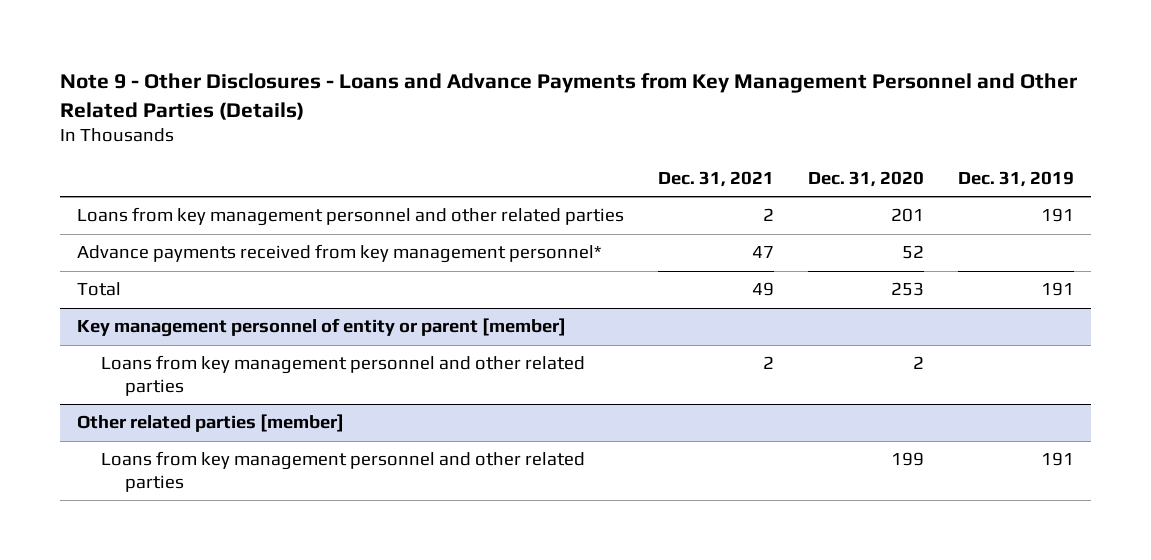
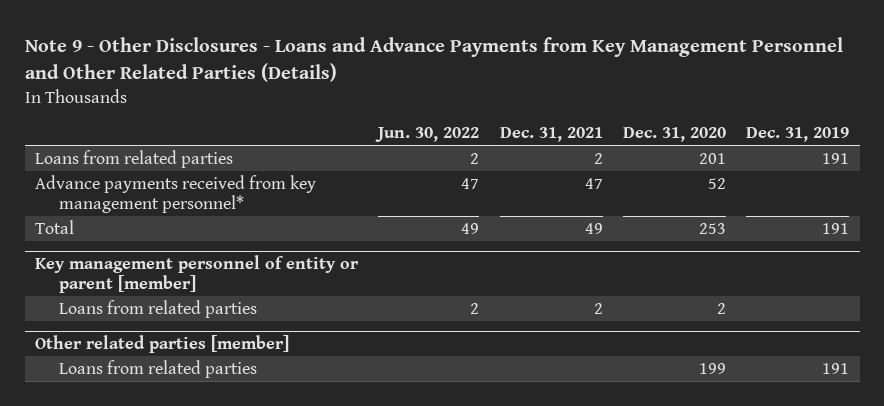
none -> [375,127,480,143] Jun. 30, 2022
[76,207,624,227] Loans from key management personnel and other related parties -> [34,149,233,168] Loans from related parties
[100,355,585,396] Loans from key management personnel and other related parties -> [59,299,258,318] Loans from related parties
[100,451,585,492] Loans from key management personnel and other related parties -> [59,359,258,378] Loans from related parties

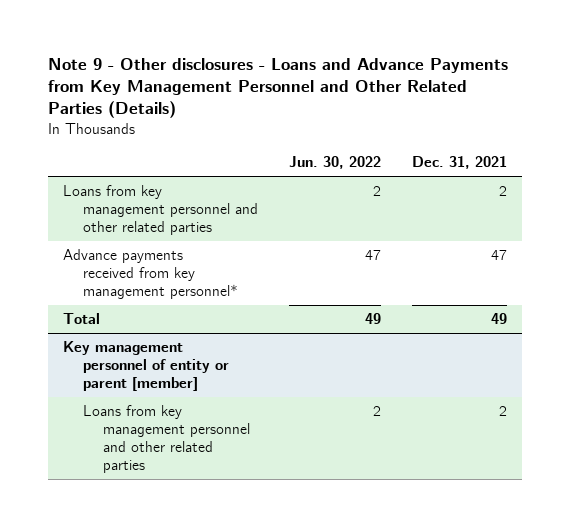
[24,36,843,83] Note 9 - Other Disclosures - Loans and Advance Payments from Key Management Personnel and Other Related Parties (Details) -> [47,58,508,119] Note 9 - Other disclosures - Loans and Advance Payments from Key Management Personnel and Other Related Parties (Details)
[623,127,727,143] Dec. 31, 2020 -> none
[746,127,850,143] Dec. 31, 2019 -> none
[34,149,233,168] Loans from related parties -> [63,184,258,235] Loans from key management personnel and other related parties
[34,335,289,354] Other related parties [member] -> none
[59,359,258,378] Loans from related parties -> none
[59,299,258,318] Loans from related parties -> [82,404,250,473] Loans from key management personnel and other related parties

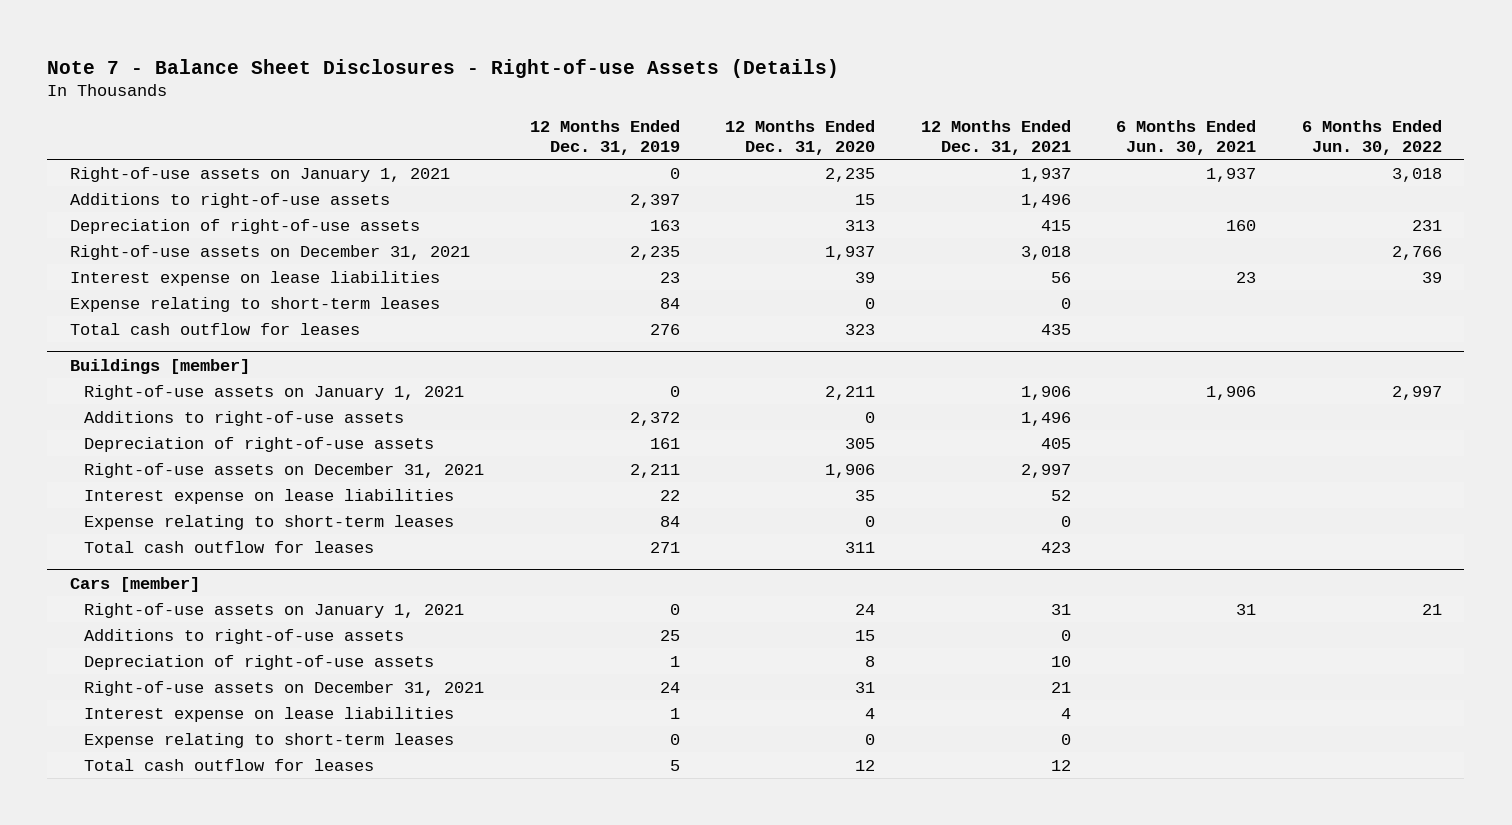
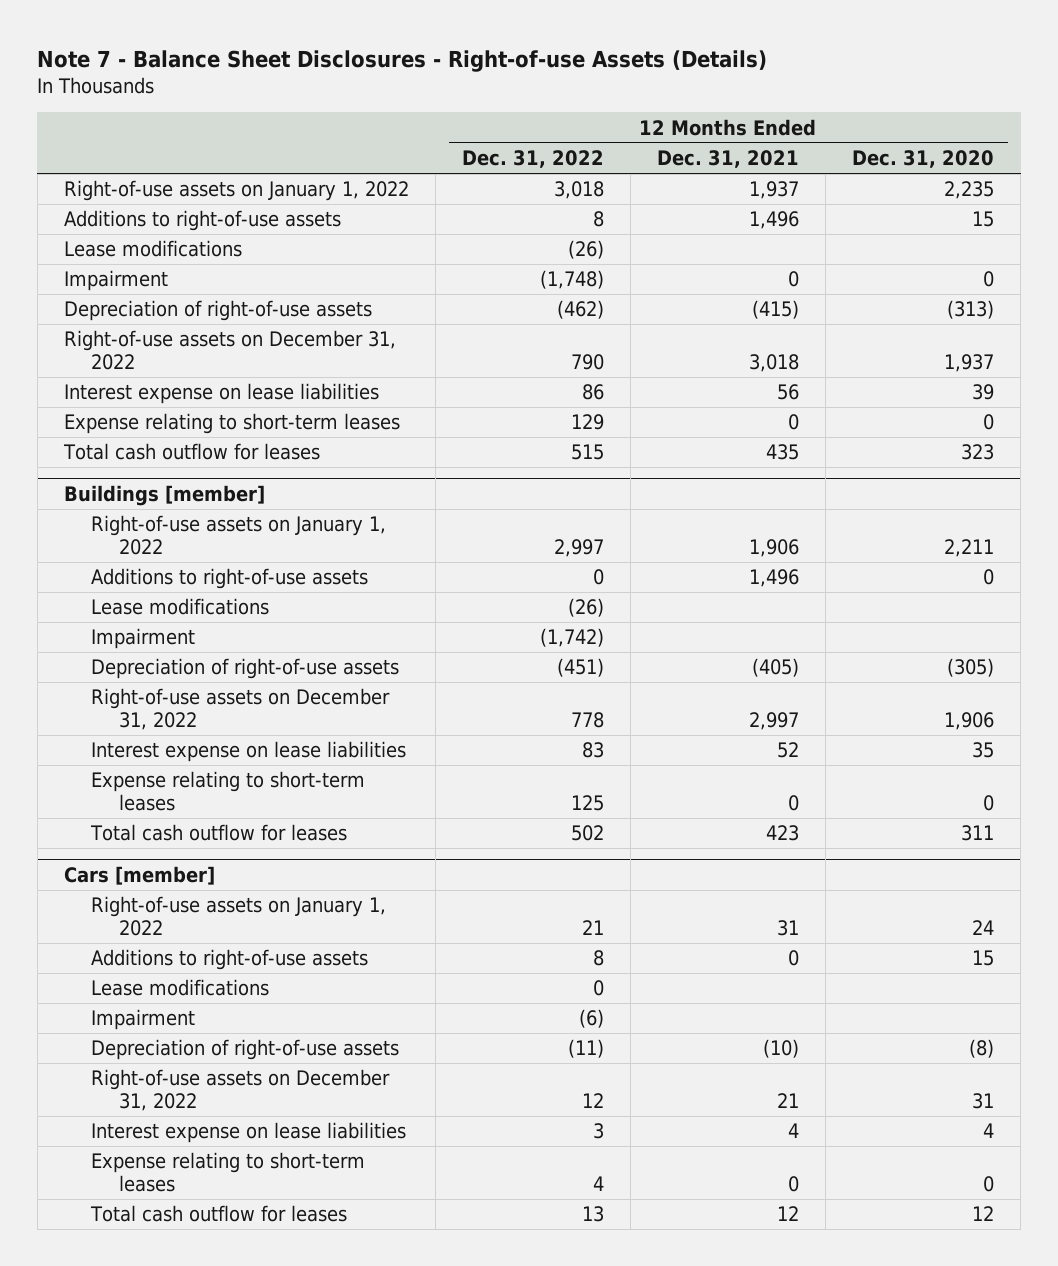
[529,119,680,155] 12 Months Ended Dec. 31, 2019 -> none
[1116,119,1257,155] 6 Months Ended Jun. 30, 2021 -> none
[1301,119,1442,155] 6 Months Ended Jun. 30, 2022 -> none
none -> [461,150,604,169] Dec. 31, 2022
[70,166,451,182] Right-of-use assets on January 1, 2021 -> [63,180,409,202] Right-of-use assets on January 1, 2022
none -> [63,240,242,258] Lease modifications
none -> [63,270,168,292] Impairment
[845,219,876,231] 313 -> [947,300,995,320] (313)
[1040,219,1071,231] 415 -> [752,300,800,320] (415)
[70,244,471,260] Right-of-use assets on December 31, 2021 -> [63,330,396,370] Right-of-use assets on December 31, 2022
[84,384,465,400] Right-of-use assets on January 1, 2021 -> [91,515,387,555] Right-of-use assets on January 1, 2022
none -> [91,598,270,616] Lease modifications
none -> [91,628,196,650] Impairment
[845,437,876,449] 305 -> [947,658,995,678] (305)
[1040,437,1071,449] 405 -> [752,658,800,678] (405)
[84,462,485,478] Right-of-use assets on December 31, 2021 -> [91,688,391,730] Right-of-use assets on December 31, 2022
[84,602,465,618] Right-of-use assets on January 1, 2021 -> [91,896,387,936] Right-of-use assets on January 1, 2022
none -> [91,979,270,997] Lease modifications
none -> [91,1009,196,1031] Impairment
[865,655,876,667] 8 -> [969,1039,995,1059] (8)
[1050,655,1071,667] 10 -> [763,1039,800,1059] (10)
[84,680,485,696] Right-of-use assets on December 31, 2021 -> [91,1069,391,1111] Right-of-use assets on December 31, 2022

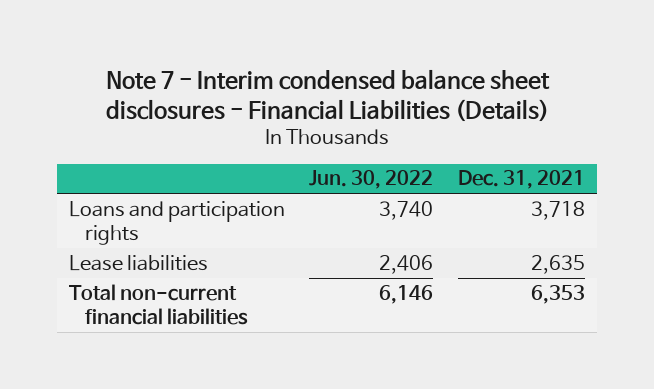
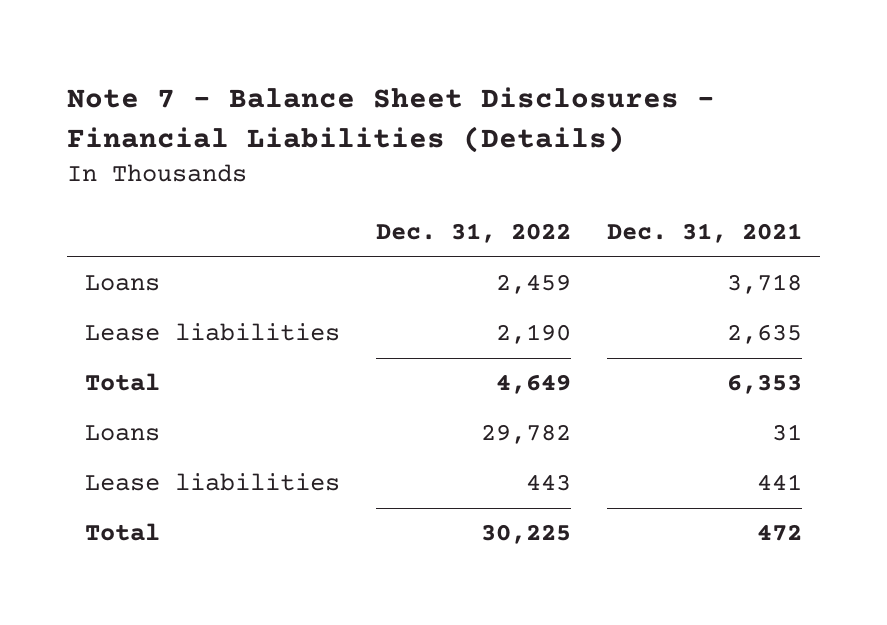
[105,68,550,122] Note 7 - Interim condensed balance sheet disclosures - Financial Liabilities (Details) -> [66,86,715,153] Note 7 - Balance Sheet Disclosures - Financial Liabilities (Details)
[309,170,434,190] Jun. 30, 2022 -> none
none -> [376,223,572,244] Dec. 31, 2022
[69,200,286,245] Loans and participation rights -> [84,275,160,292] Loans
[69,283,249,325] Total non-current financial liabilities -> [84,373,160,392] Total
none -> [84,425,160,442] Loans
none -> [84,473,340,492] Lease liabilities
none -> [84,523,160,542] Total

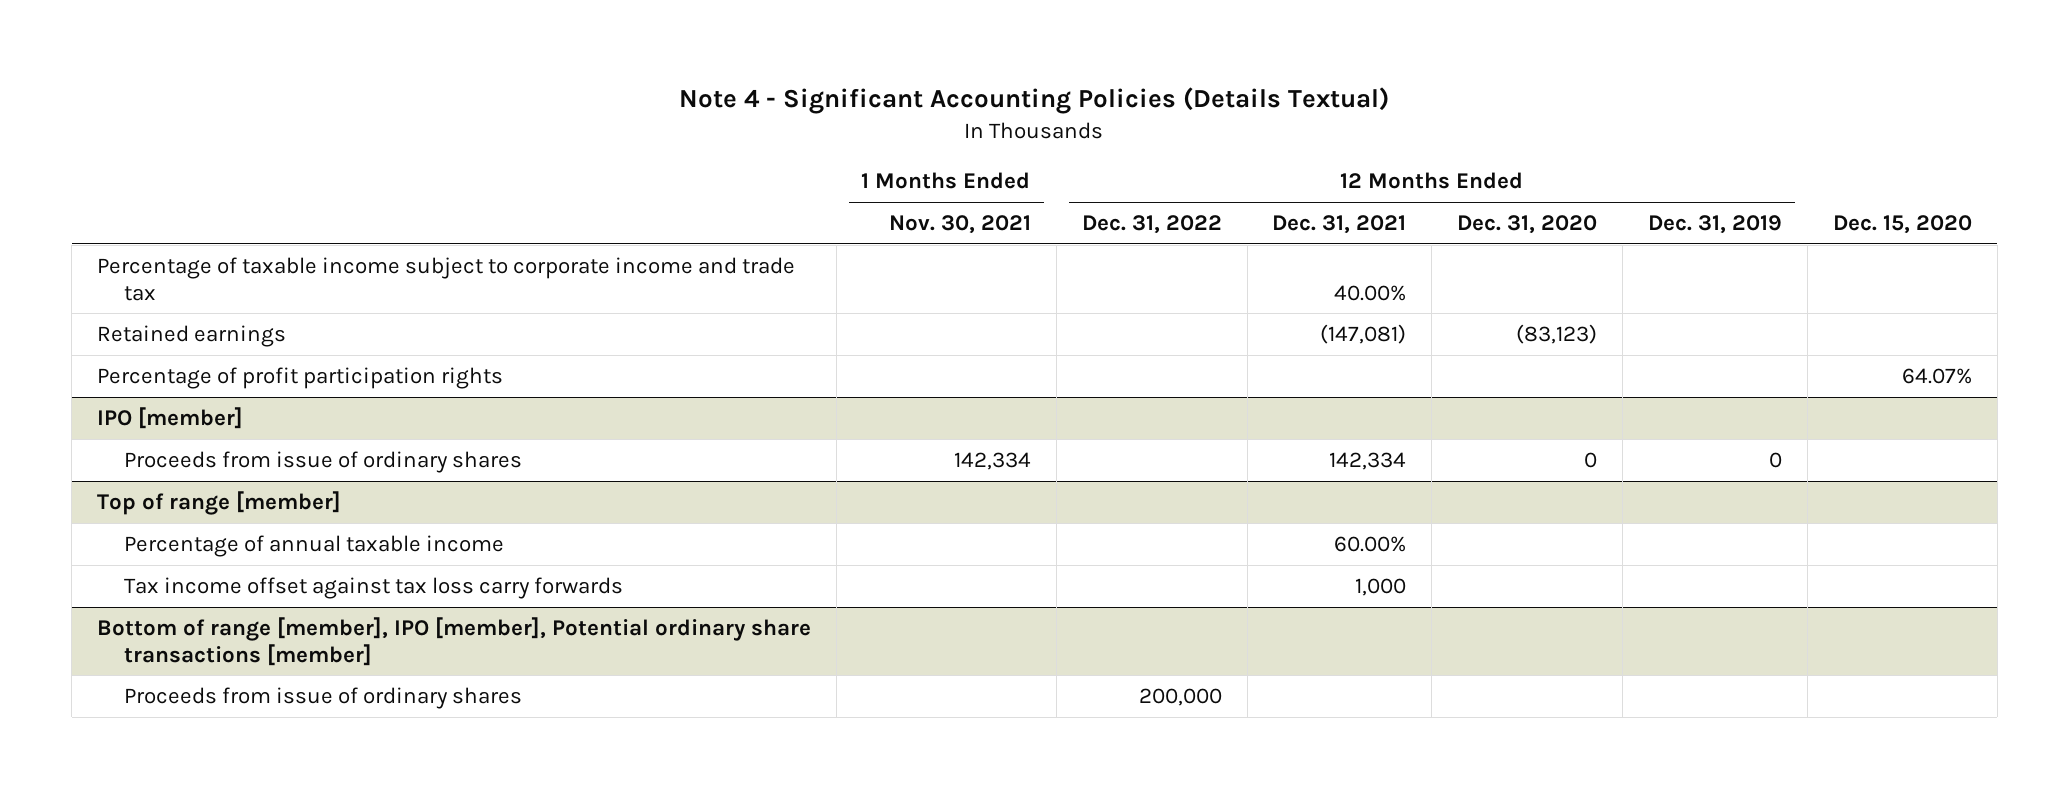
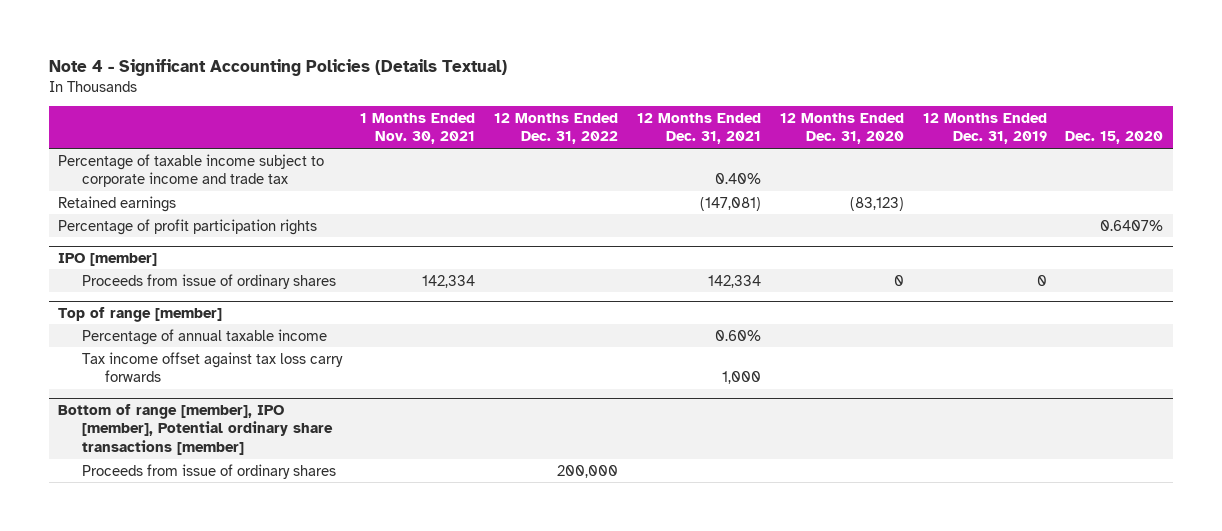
[1334,284,1407,301] 40.00% -> [714,173,761,185] 0.40%
[1901,368,1972,385] 64.07% -> [1100,219,1164,231] 0.6407%
[1334,536,1407,553] 60.00% -> [714,329,761,341] 0.60%

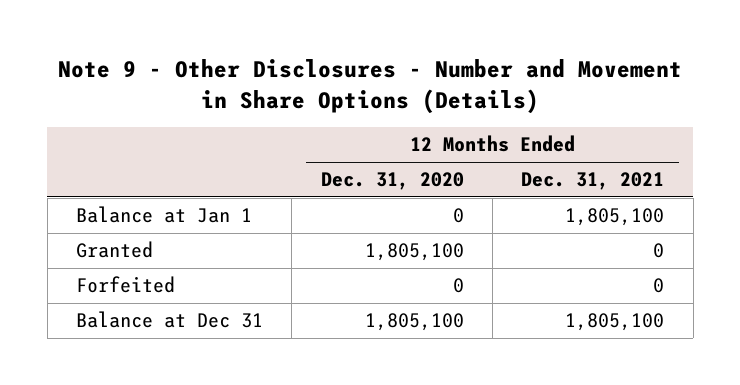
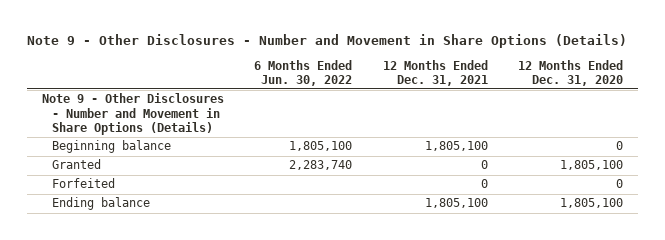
none -> [254,59,353,86] 6 Months Ended Jun. 30, 2022
none -> [42,93,225,135] Note 9 - Other Disclosures - Number and Movement in Share Options (Details)
[75,206,252,224] Balance at Jan 1 -> [51,140,171,154] Beginning balance
[75,311,263,329] Balance at Dec 31 -> [51,197,150,211] Ending balance

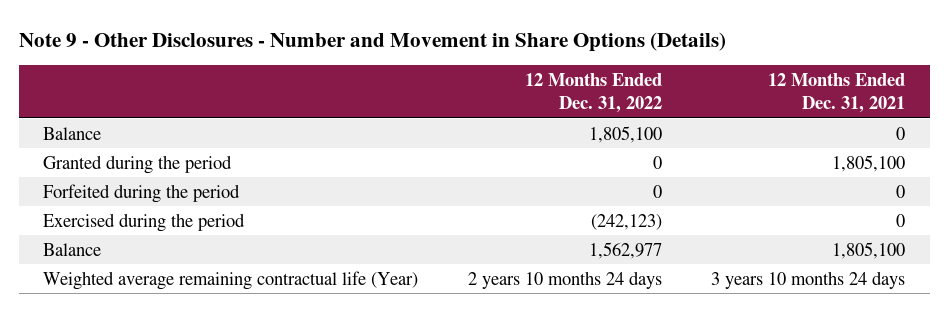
[254,59,353,86] 6 Months Ended Jun. 30, 2022 -> none
[517,59,623,86] 12 Months Ended Dec. 31, 2020 -> none
none -> [524,73,662,114] 12 Months Ended Dec. 31, 2022
[42,93,225,135] Note 9 - Other Disclosures - Number and Movement in Share Options (Details) -> none
[51,140,171,154] Beginning balance -> [43,126,102,140] Balance
[424,141,488,152] 1,805,100 -> [896,126,906,140] 0
[51,159,101,170] Granted -> [43,154,233,174] Granted during the period
[480,160,488,170] 0 -> [832,154,906,172] 1,805,100
[51,178,115,189] Forfeited -> [43,183,241,203] Forfeited during the period
none -> [43,212,246,232] Exercised during the period
[51,197,150,211] Ending balance -> [43,242,102,256] Balance
none -> [43,270,419,290] Weighted average remaining contractual life (Year)

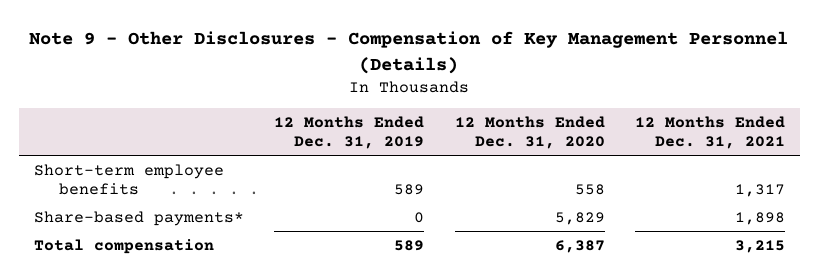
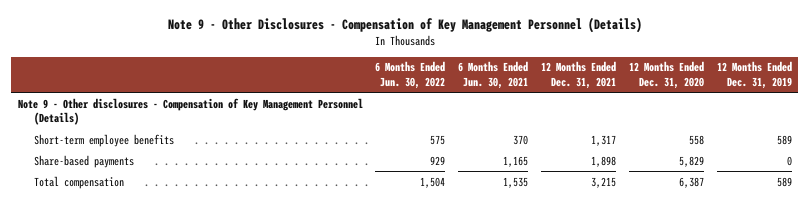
none -> [375,61,446,90] 6 Months Ended Jun. 30, 2022
none -> [458,61,529,90] 6 Months Ended Jun. 30, 2021
none -> [17,97,363,126] Note 9 - Other disclosures - Compensation of Key Management Personnel (Details)
[33,210,244,226] Share-based payments* -> [33,154,134,168] Share-based payments

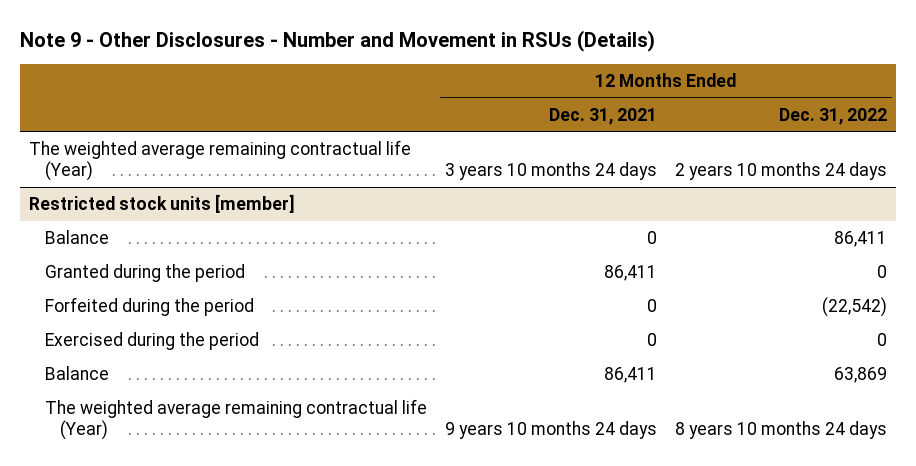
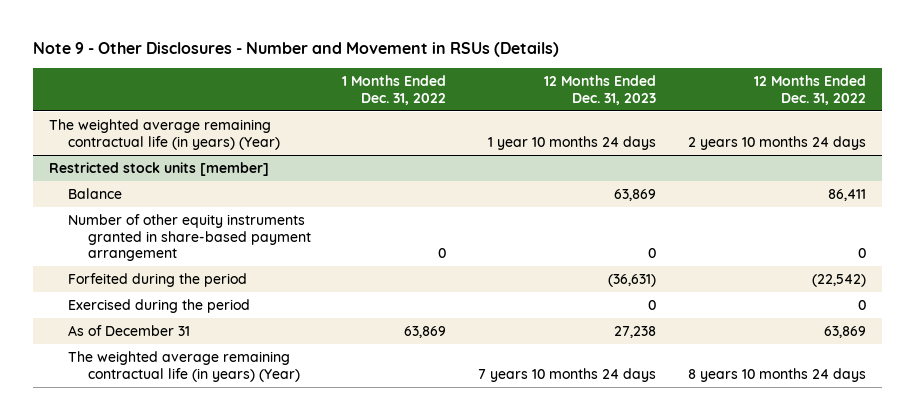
[548,107,657,125] Dec. 31, 2021 -> none
none -> [342,75,447,105] 1 Months Ended Dec. 31, 2022
none -> [544,75,657,105] 12 Months Ended Dec. 31, 2023
[29,139,412,182] The weighted average remaining contractual life (Year) -> [48,119,281,150] The weighted average remaining contractual life (in years) (Year)
[44,263,245,282] Granted during the period -> [68,214,311,262] Number of other equity instruments granted in share-based payment arrangement
[44,365,109,380] Balance -> [68,325,191,337] As of December 31
[44,398,427,441] The weighted average remaining contractual life (Year) -> [68,351,300,382] The weighted average remaining contractual life (in years) (Year)

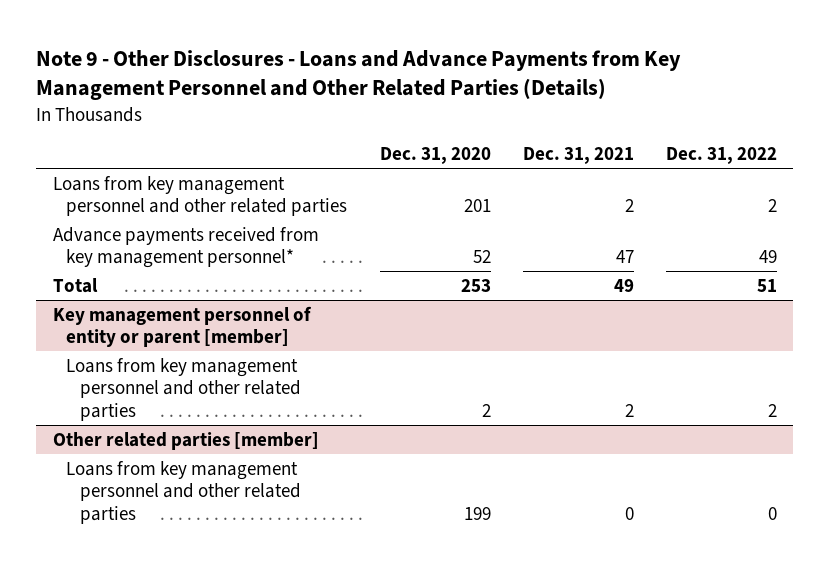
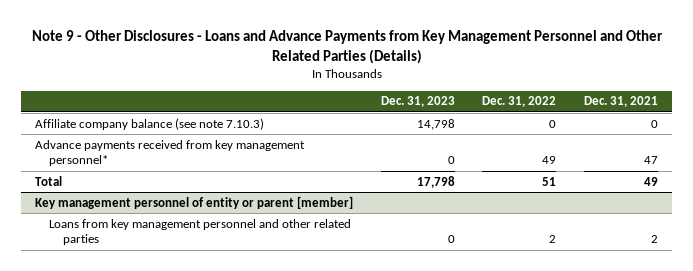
[379,147,491,165] Dec. 31, 2020 -> none
none -> [380,96,455,108] Dec. 31, 2023
[52,175,348,217] Loans from key management personnel and other related parties -> none
none -> [34,117,264,130] Affiliate company balance (see note 7.10.3)
[52,431,319,450] Other related parties [member] -> none
[66,460,301,524] Loans from key management personnel and other related parties -> none

